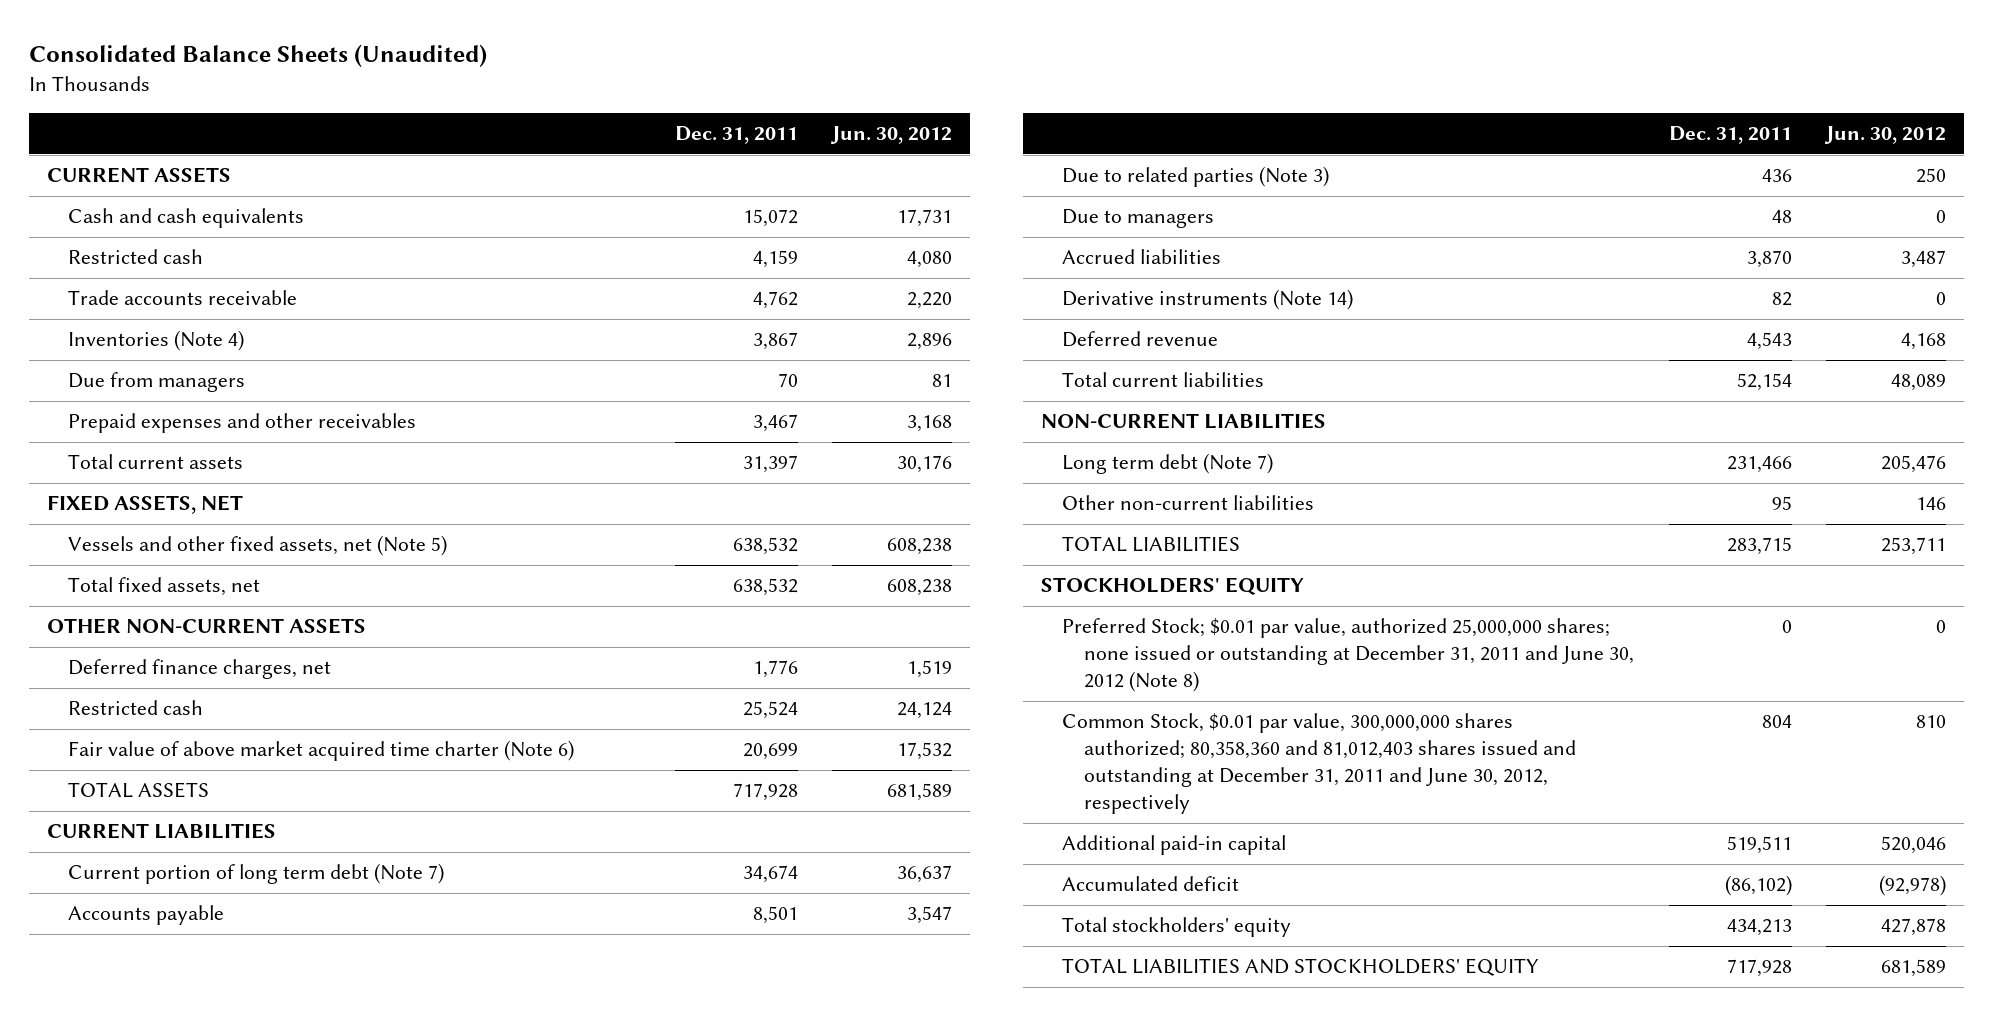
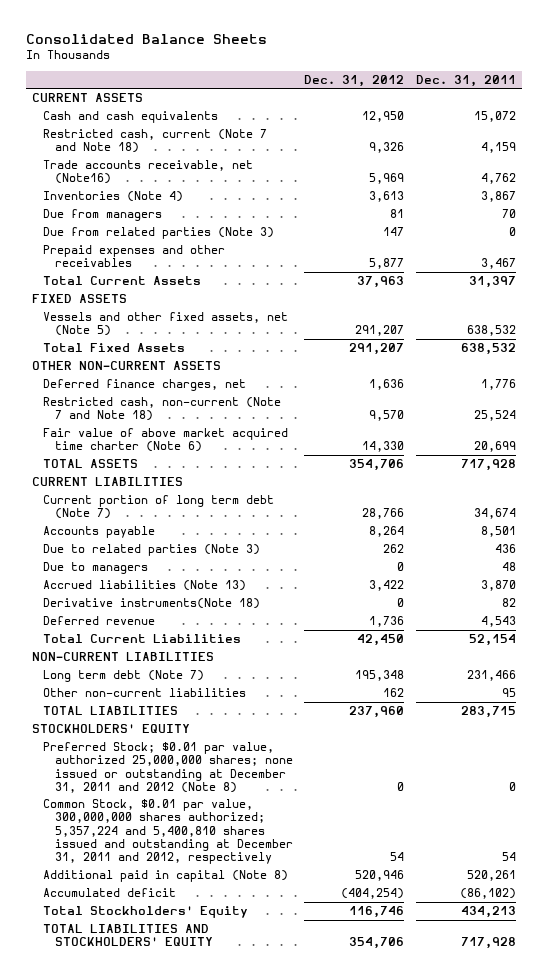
[29,44,488,68] Consolidated Balance Sheets (Unaudited) -> [26,33,268,44] Consolidated Balance Sheets
[830,126,953,145] Jun. 30, 2012 -> none
none -> [304,74,405,87] Dec. 31, 2012
[68,249,204,265] Restricted cash -> [43,129,268,154] Restricted cash, current (Note 7 and Note 18)
[68,290,298,306] Trade accounts receivable -> [43,160,254,185] Trade accounts receivable, net (Note16)
none -> [43,227,275,240] Due from related parties (Note 3)
[68,454,244,470] Total current assets -> [43,276,202,286] Total Current Assets
[46,495,243,515] FIXED ASSETS, NET -> [32,294,128,304] FIXED ASSETS
[68,577,261,597] Total fixed assets, net -> [43,343,186,353] Total Fixed Assets
[68,700,204,716] Restricted cash -> [43,397,282,422] Restricted cash, non-current (Note 7 and Note 18)
[1062,249,1222,265] Accrued liabilities -> [43,580,247,592] Accrued liabilities (Note 13)
[1062,289,1354,311] Derivative instruments (Note 14) -> [43,598,261,610] Derivative instruments(Note 18)
[1062,372,1265,388] Total current liabilities -> [43,634,242,644] Total Current Liabilities
[1062,618,1634,693] Preferred Stock; $0.01 par value, authorized 25,000,000 shares; none issued or outstanding at December 31, 2011 and June 30, 2012 (Note 8) -> [43,742,293,793] Preferred Stock; $0.01 par value, authorized 25,000,000 shares; none issued or outstanding at December 31, 2011 and 2012 (Note 8)
[1062,713,1576,815] Common Stock, $0.01 par value, 300,000,000 shares authorized; 80,358,360 and 81,012,403 shares issued and outstanding at December 31, 2011 and June 30, 2012, respectively -> [43,799,293,865] Common Stock, $0.01 par value, 300,000,000 shares authorized; 5,357,224 and 5,400,810 shares issued and outstanding at December 31, 2011 and 2012, respectively
[1761,715,1792,729] 804 -> [502,852,517,862] 54
[1062,835,1287,856] Additional paid-in capital -> [43,870,289,883] Additional paid in capital (Note 8)
[1726,836,1792,855] 519,511 -> [467,870,517,882] 520,261
[1062,917,1292,938] Total stockholders' equity -> [43,906,249,919] Total Stockholders' Equity

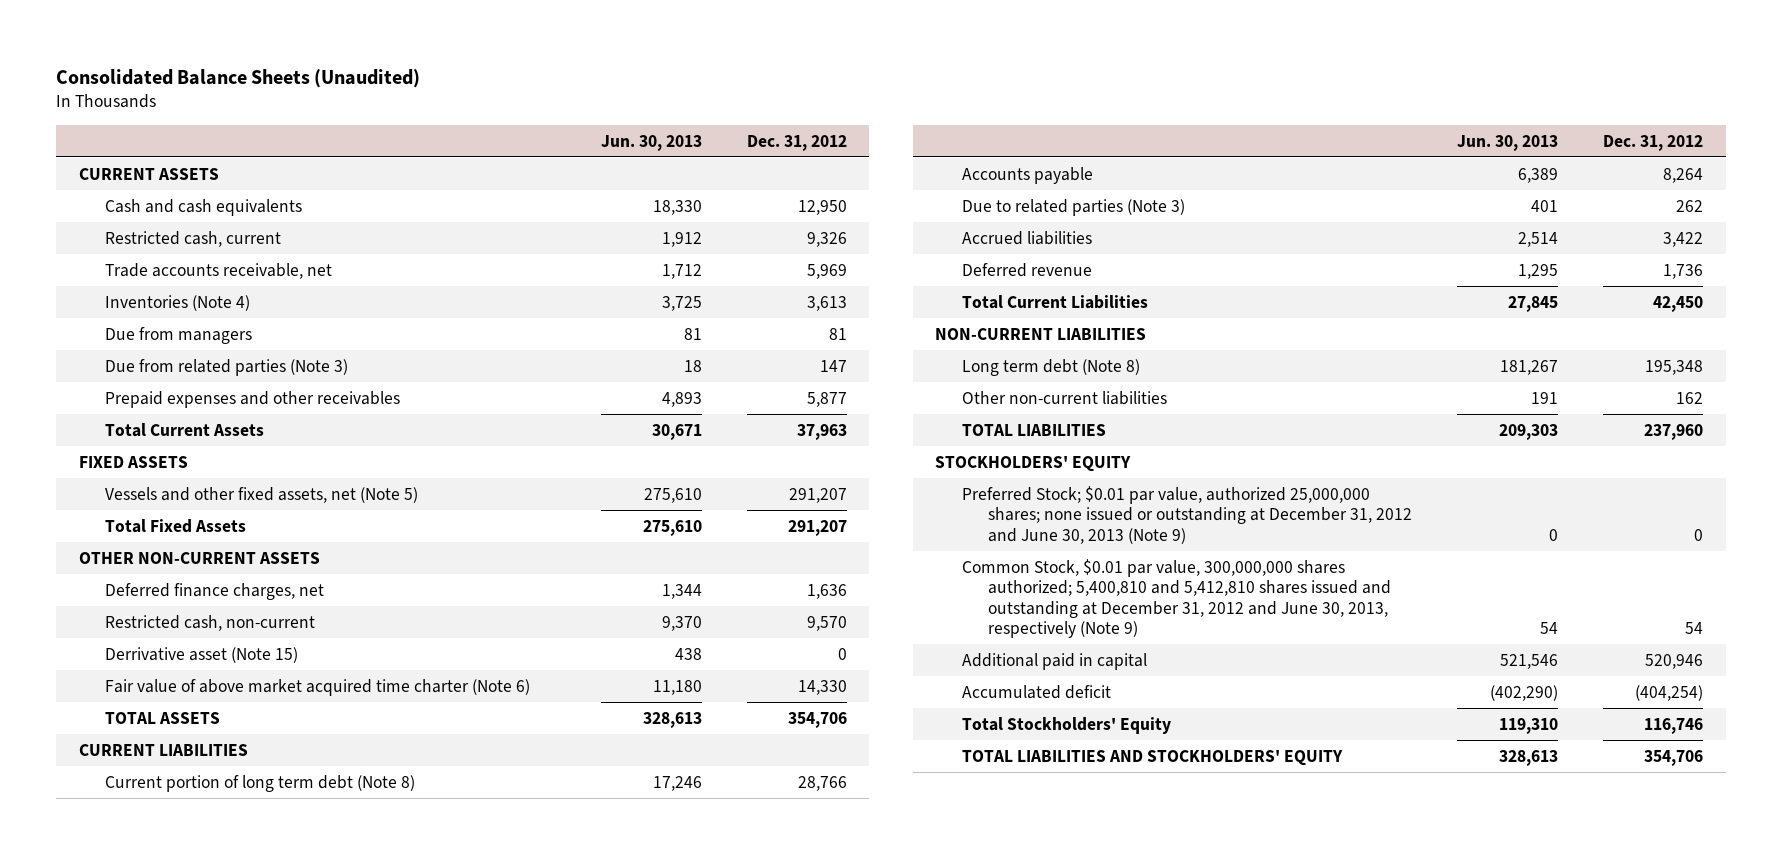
[26,33,268,44] Consolidated Balance Sheets -> [56,68,421,88] Consolidated Balance Sheets (Unaudited)
[416,74,517,87] Dec. 31, 2011 -> none
none -> [600,134,702,151] Jun. 30, 2013
[43,129,268,154] Restricted cash, current (Note 7 and Note 18) -> [105,230,282,247] Restricted cash, current
[43,160,254,185] Trade accounts receivable, net (Note16) -> [105,262,333,279] Trade accounts receivable, net
[43,397,282,422] Restricted cash, non-current (Note 7 and Note 18) -> [105,614,316,631] Restricted cash, non-current
none -> [105,646,299,663] Derrivative asset (Note 15)
[43,495,275,520] Current portion of long term debt (Note 7) -> [105,774,416,792] Current portion of long term debt (Note 8)
[43,562,149,575] Due to managers -> none
[43,598,261,610] Derivative instruments(Note 18) -> none
[43,580,247,592] Accrued liabilities (Note 13) -> [961,230,1092,245] Accrued liabilities
[43,670,205,683] Long term debt (Note 7) -> [961,358,1140,376] Long term debt (Note 8)
[43,742,293,793] Preferred Stock; $0.01 par value, authorized 25,000,000 shares; none issued or outstanding at December 31, 2011 and 2012 (Note 8) -> [961,485,1413,544] Preferred Stock; $0.01 par value, authorized 25,000,000 shares; none issued or outstanding at December 31, 2012 and June 30, 2013 (Note 9)
[43,799,293,865] Common Stock, $0.01 par value, 300,000,000 shares authorized; 5,357,224 and 5,400,810 shares issued and outstanding at December 31, 2011 and 2012, respectively -> [961,558,1392,639] Common Stock, $0.01 par value, 300,000,000 shares authorized; 5,400,810 and 5,412,810 shares issued and outstanding at December 31, 2012 and June 30, 2013, respectively (Note 9)
[43,870,289,883] Additional paid in capital (Note 8) -> [961,652,1147,670] Additional paid in capital

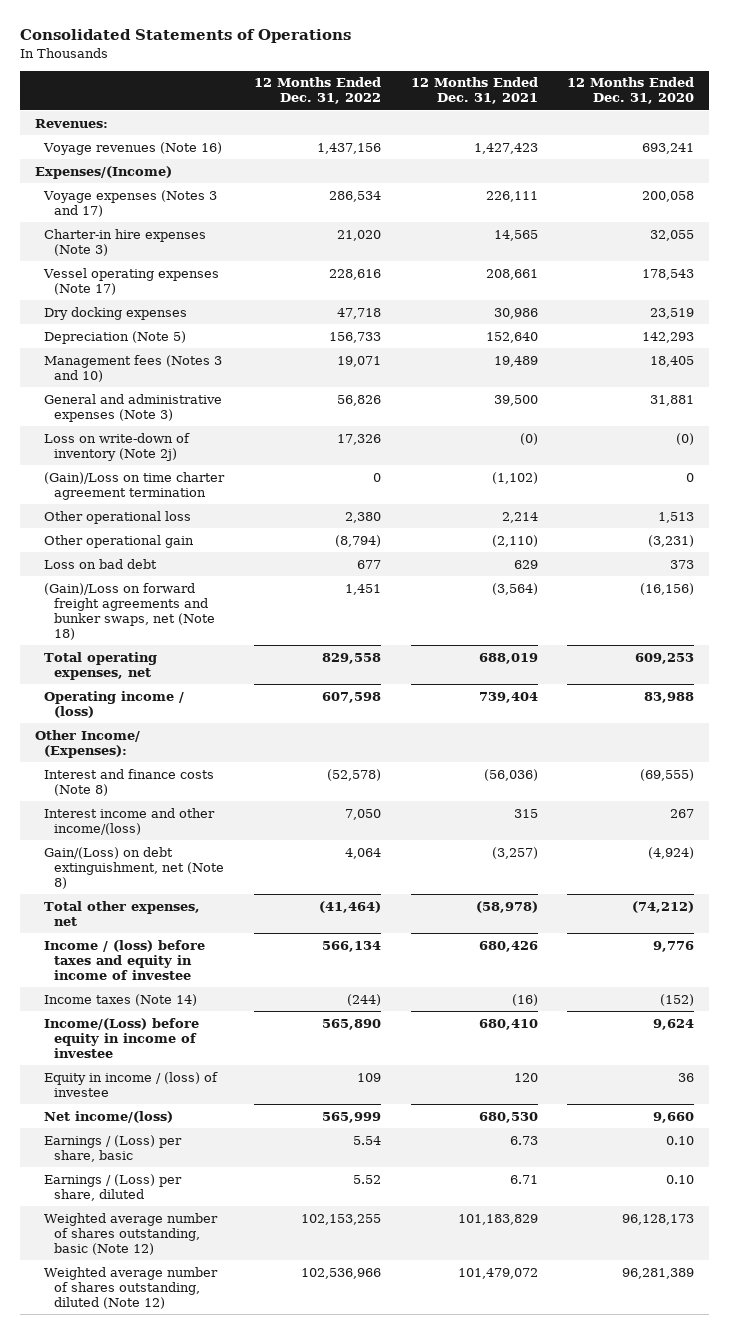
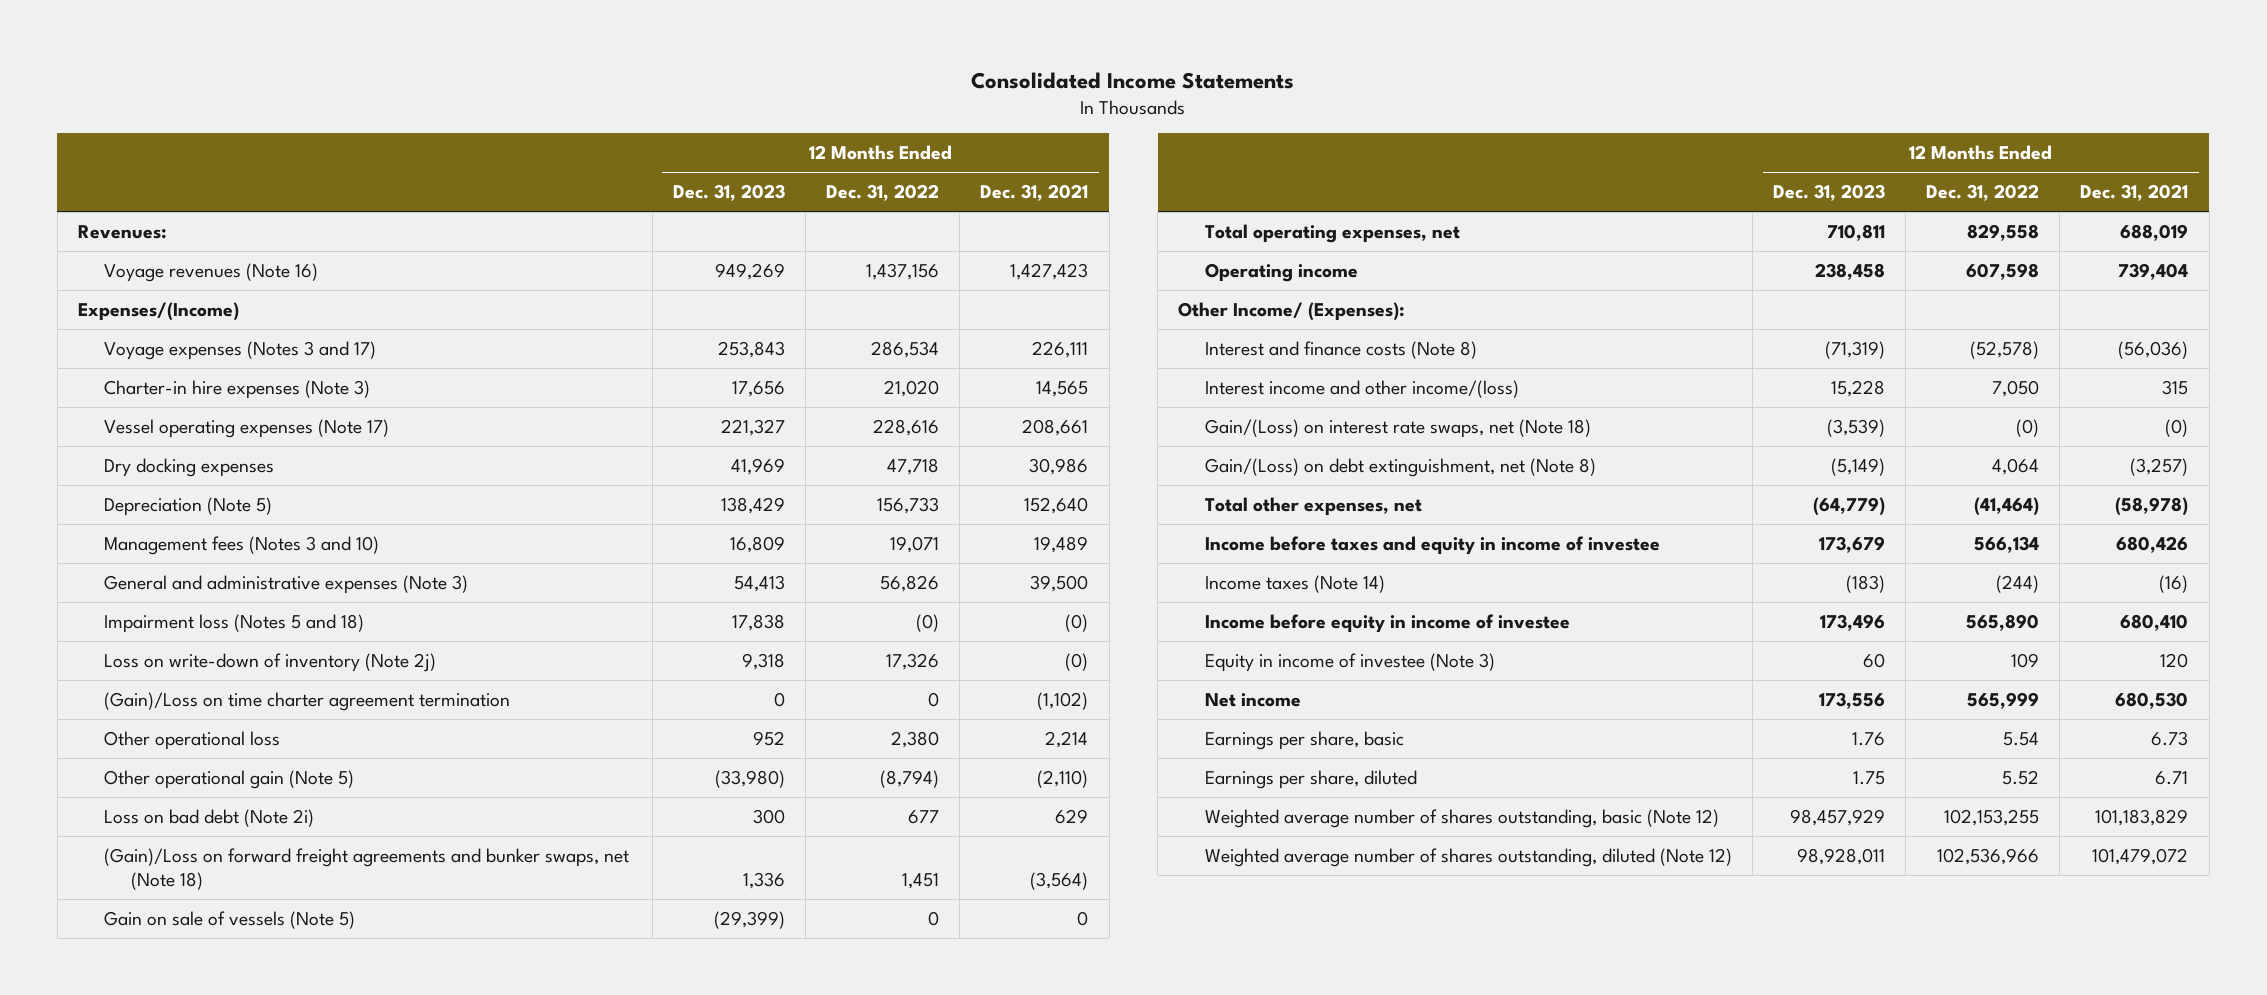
[20,29,352,44] Consolidated Statements of Operations -> [971,71,1295,89] Consolidated Income Statements
[567,77,695,105] 12 Months Ended Dec. 31, 2020 -> none
none -> [672,184,785,202] Dec. 31, 2023
none -> [104,613,365,633] Impairment loss (Notes 5 and 18)
[44,534,195,548] Other operational gain -> [104,769,355,789] Other operational gain (Note 5)
[44,558,158,569] Loss on bad debt -> [104,808,315,827] Loss on bad debt (Note 2i)
none -> [104,910,356,929] Gain on sale of vessels (Note 5)
[44,690,185,718] Operating income / (loss) -> [1204,262,1358,282] Operating income
none -> [1204,418,1591,438] Gain/(Loss) on interest rate swaps, net (Note 18)
[44,939,206,980] Income / (loss) before taxes and equity in income of investee -> [1204,535,1660,555] Income before taxes and equity in income of investee
[44,1017,200,1058] Income/(Loss) before equity in income of investee -> [1204,613,1570,633] Income before equity in income of investee
[44,1071,219,1097] Equity in income / (loss) of investee -> [1204,652,1495,672] Equity in income of investee (Note 3)
[44,1110,174,1123] Net income/(loss) -> [1204,692,1301,707] Net income
[44,1134,183,1162] Earnings / (Loss) per share, basic -> [1204,730,1404,750] Earnings per share, basic
[44,1173,183,1201] Earnings / (Loss) per share, diluted -> [1204,769,1417,789] Earnings per share, diluted

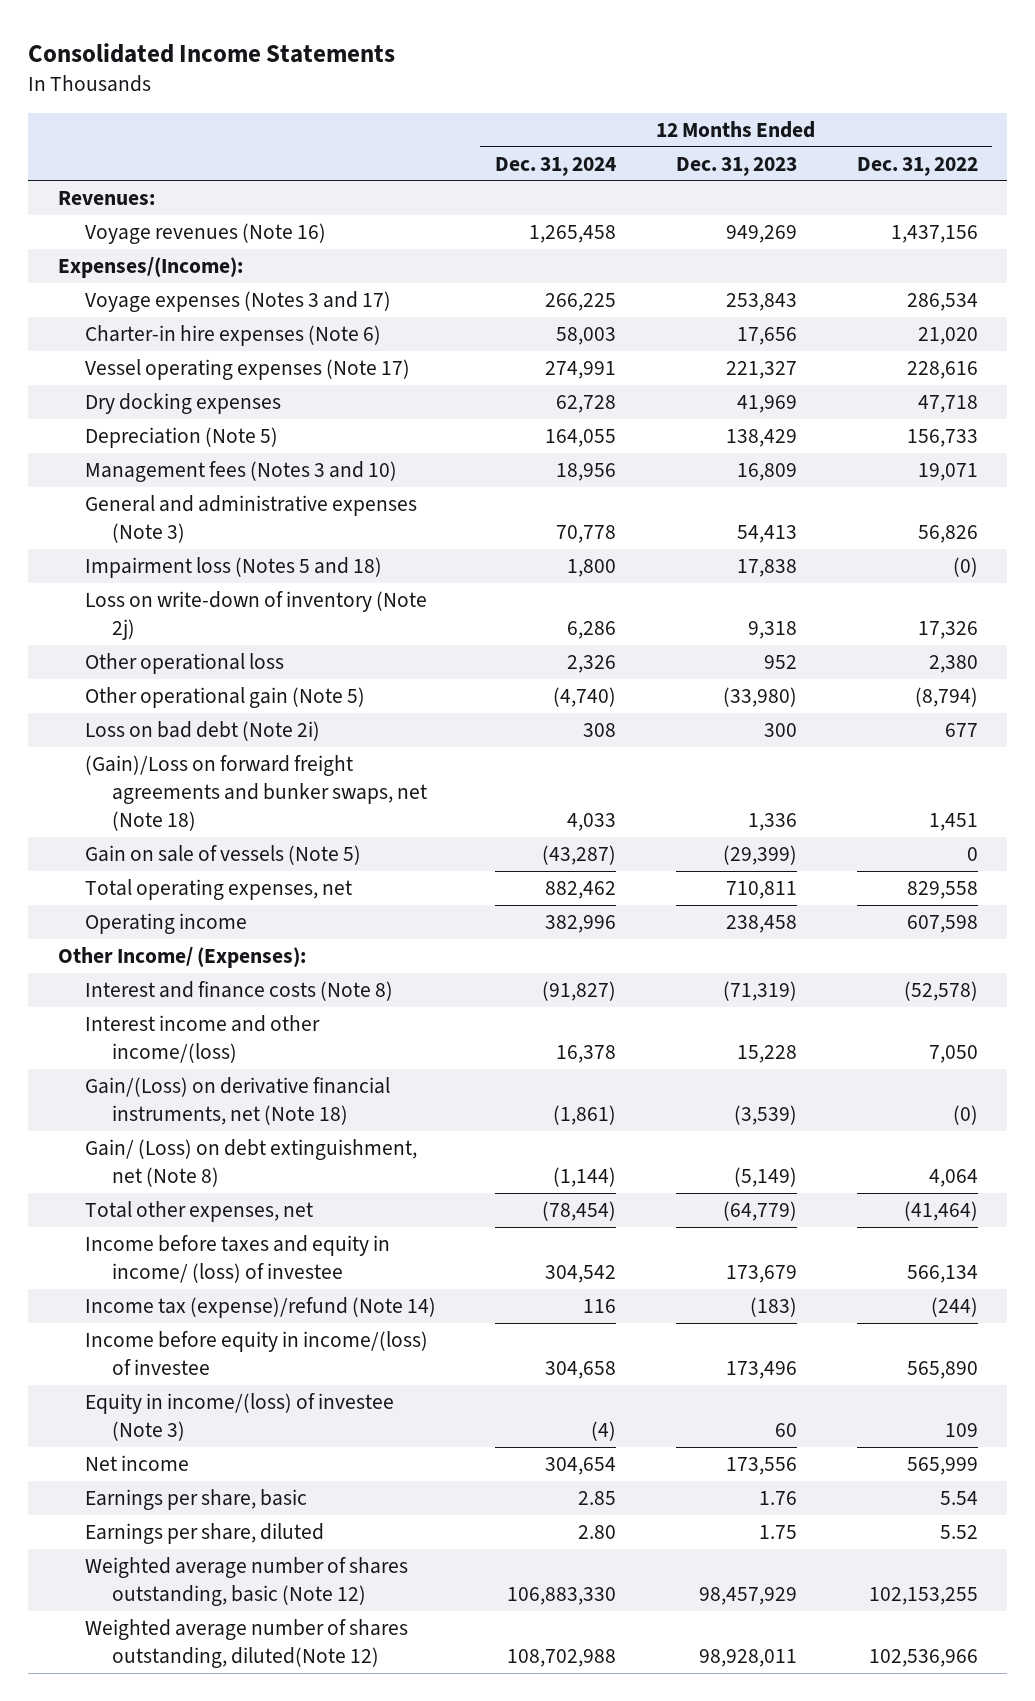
[980,184,1089,202] Dec. 31, 2021 -> none
none -> [495,156,617,176] Dec. 31, 2024
[78,301,240,321] Expenses/(Income) -> [57,257,243,279] Expenses/(Income):
[104,379,371,399] Charter-in hire expenses (Note 3) -> [84,325,381,347] Charter-in hire expenses (Note 6)
[104,691,511,711] (Gain)/Loss on time charter agreement termination -> none
[1204,418,1591,438] Gain/(Loss) on interest rate swaps, net (Note 18) -> [84,1077,390,1126] Gain/(Loss) on derivative financial instruments, net (Note 18)
[1204,457,1596,477] Gain/(Loss) on debt extinguishment, net (Note 8) -> [84,1139,417,1188] Gain/ (Loss) on debt extinguishment, net (Note 8)
[1204,535,1660,555] Income before taxes and equity in income of investee -> [84,1235,390,1284] Income before taxes and equity in income/ (loss) of investee
[1204,574,1385,593] Income taxes (Note 14) -> [84,1297,436,1319] Income tax (expense)/refund (Note 14)
[1204,613,1570,633] Income before equity in income of investee -> [84,1331,428,1376] Income before equity in income/(loss) of investee
[1204,652,1495,672] Equity in income of investee (Note 3) -> [84,1393,394,1442] Equity in income/(loss) of investee (Note 3)
[1204,847,1732,867] Weighted average number of shares outstanding, diluted (Note 12) -> [84,1619,408,1669] Weighted average number of shares outstanding, diluted(Note 12)

